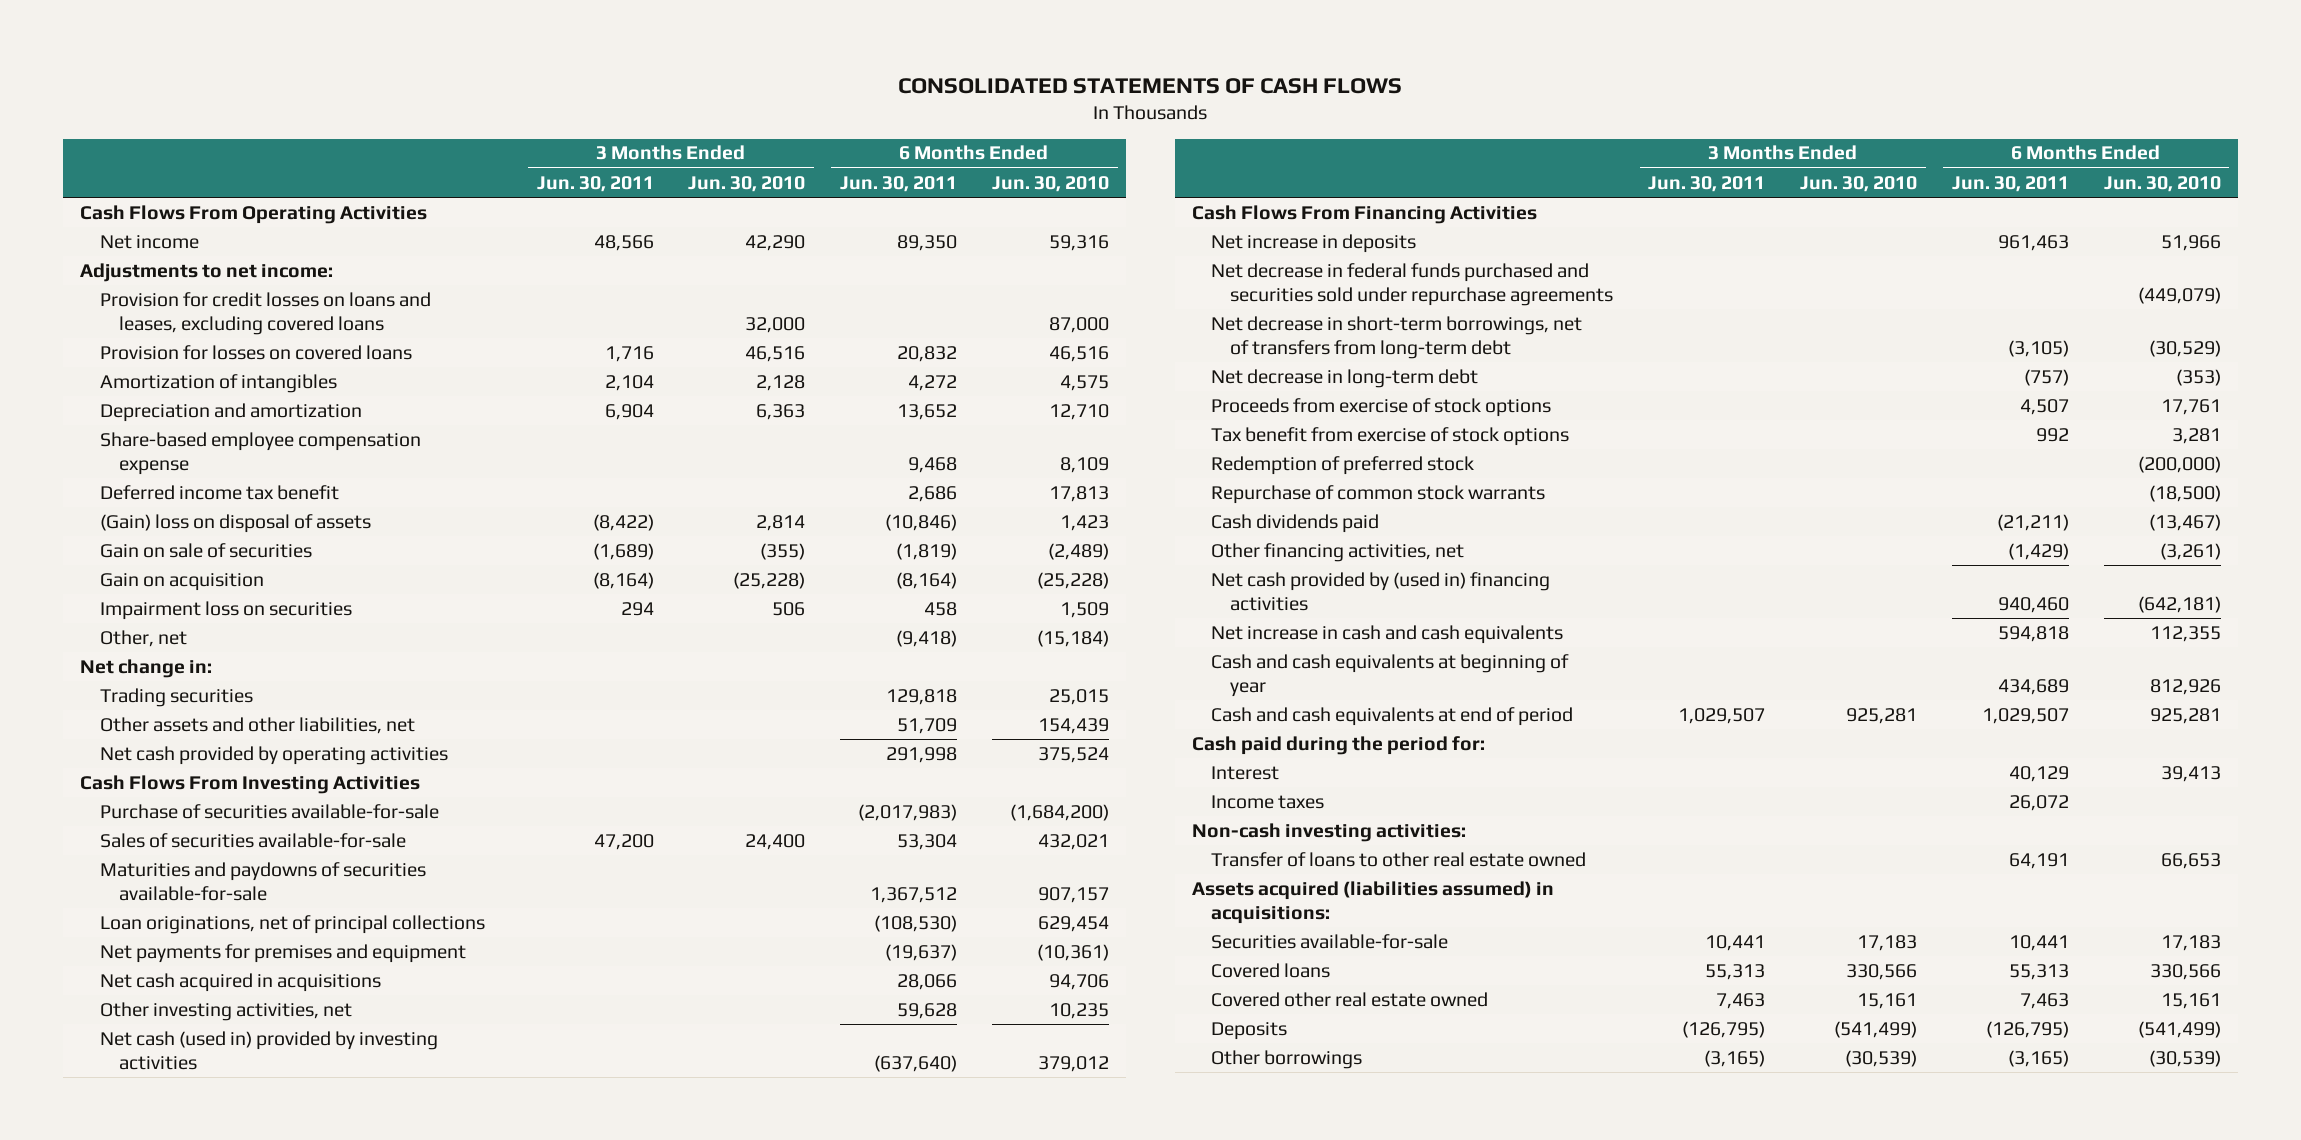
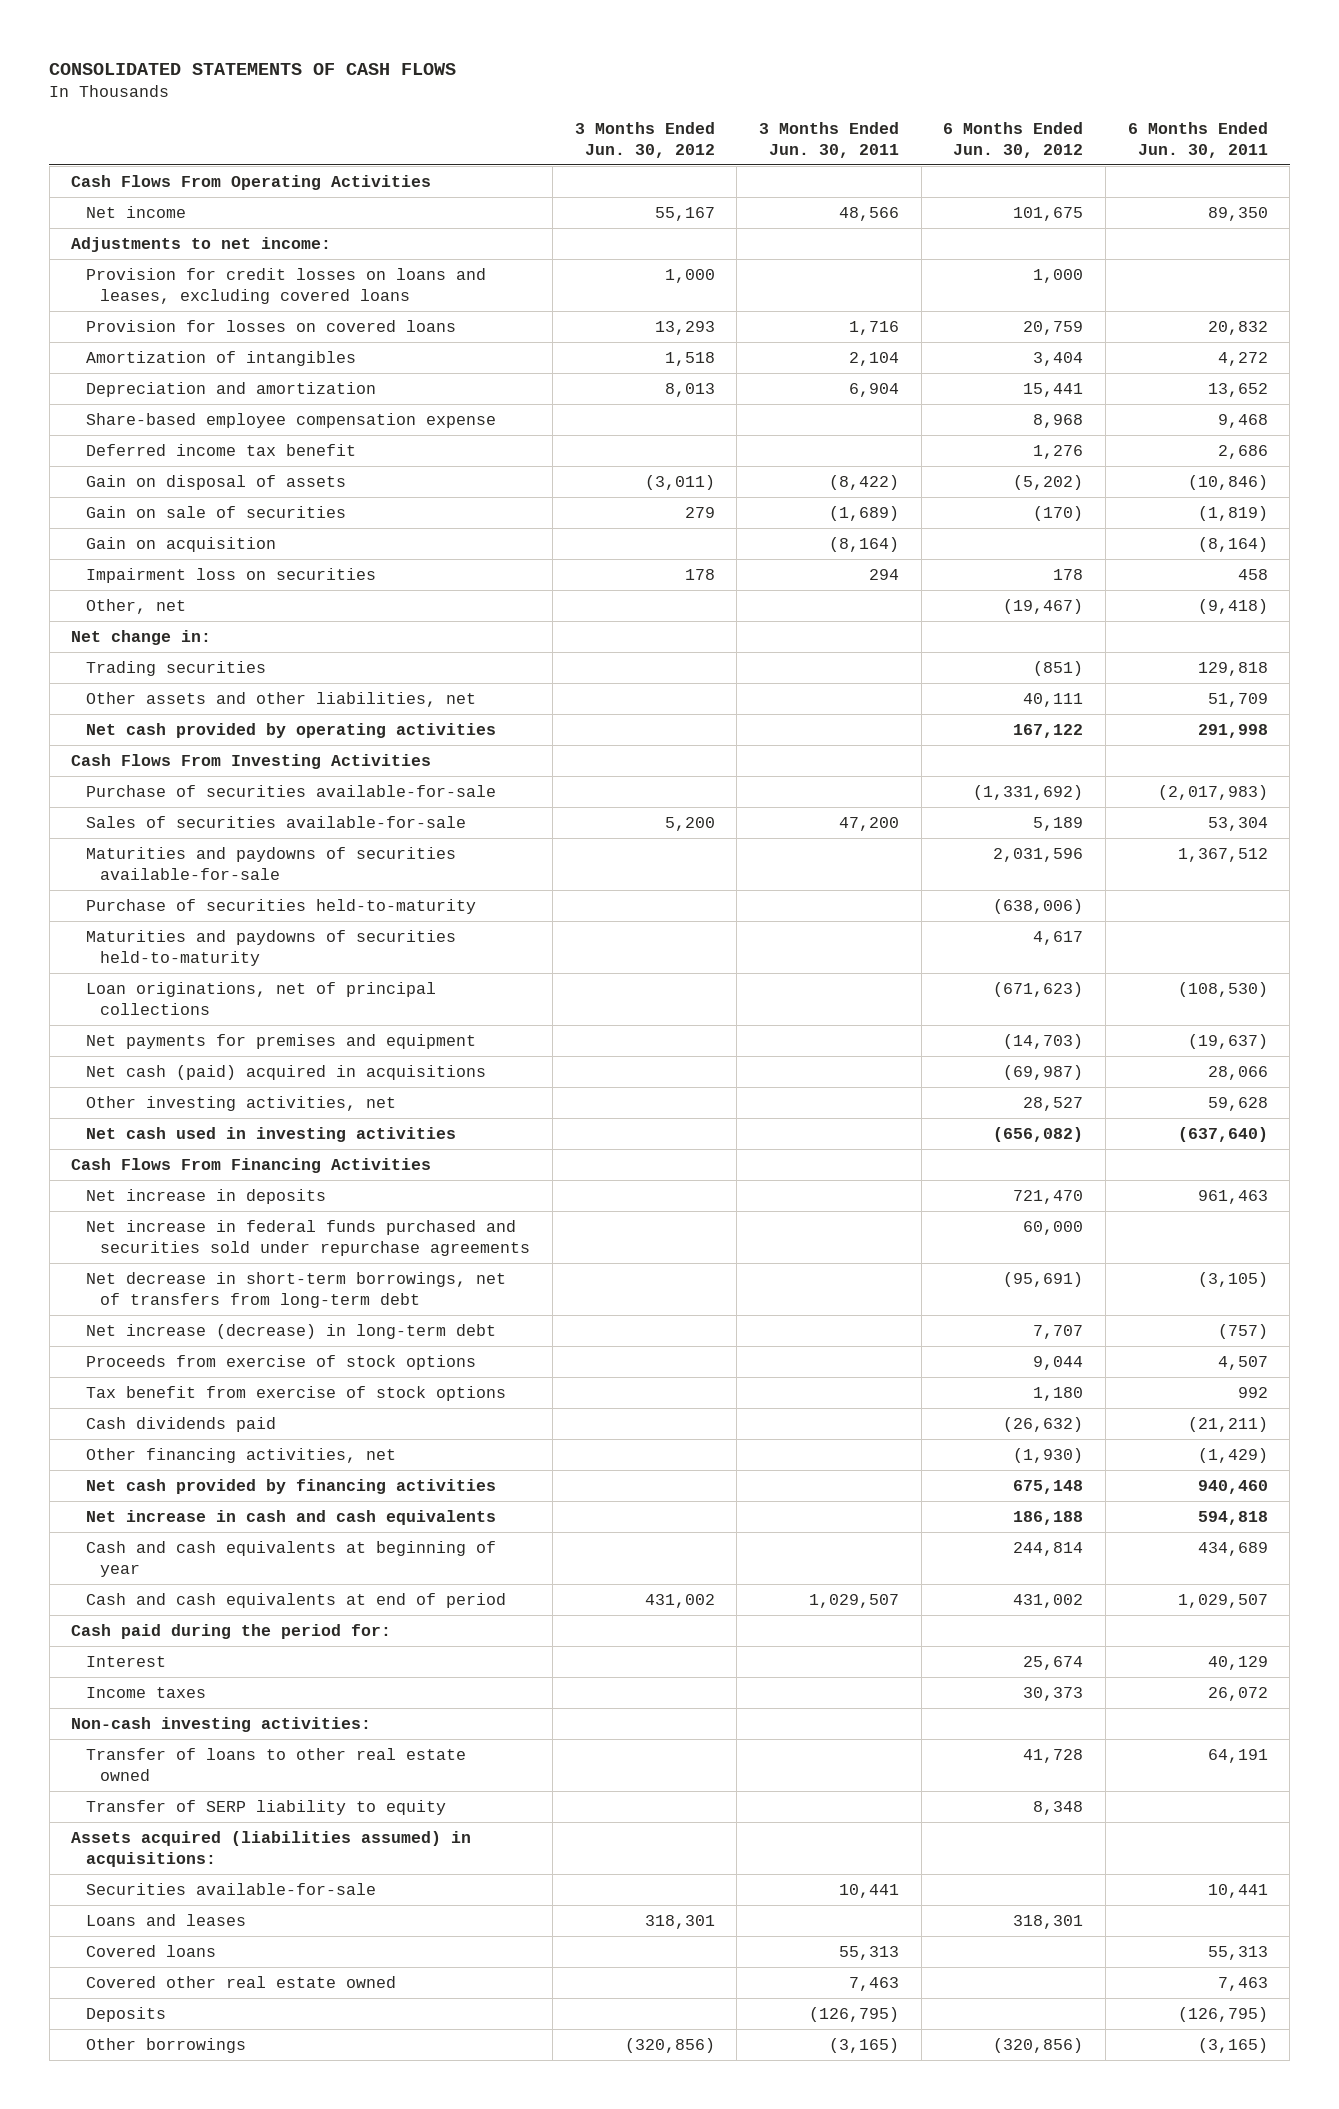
[688,175,806,192] Jun. 30, 2010 -> none
[991,175,1109,192] Jun. 30, 2010 -> none
none -> [574,121,715,158] 3 Months Ended Jun. 30, 2012
none -> [943,121,1084,158] 6 Months Ended Jun. 30, 2012
[99,513,371,533] (Gain) loss on disposal of assets -> [85,474,346,490] Gain on disposal of assets
none -> [85,898,476,914] Purchase of securities held-to-maturity
none -> [85,929,456,966] Maturities and paydowns of securities held-to-maturity
[99,972,381,992] Net cash acquired in acquisitions -> [85,1064,486,1080] Net cash (paid) acquired in acquisitions
[99,1030,438,1070] Net cash (used in) provided by investing activities -> [85,1126,456,1142] Net cash used in investing activities
[1211,262,1614,306] Net decrease in federal funds purchased and securities sold under repurchase agreements -> [85,1219,531,1256] Net increase in federal funds purchased and securities sold under repurchase agreements
[1211,368,1479,388] Net decrease in long-term debt -> [85,1323,496,1339] Net increase (decrease) in long-term debt
[1211,455,1475,475] Redemption of preferred stock -> none
[1211,484,1546,504] Repurchase of common stock warrants -> none
[1211,571,1551,611] Net cash provided by (used in) financing activities -> [85,1478,496,1494] Net cash provided by financing activities
none -> [85,1799,446,1815] Transfer of SERP liability to equity
none -> [85,1913,246,1926] Loans and leases

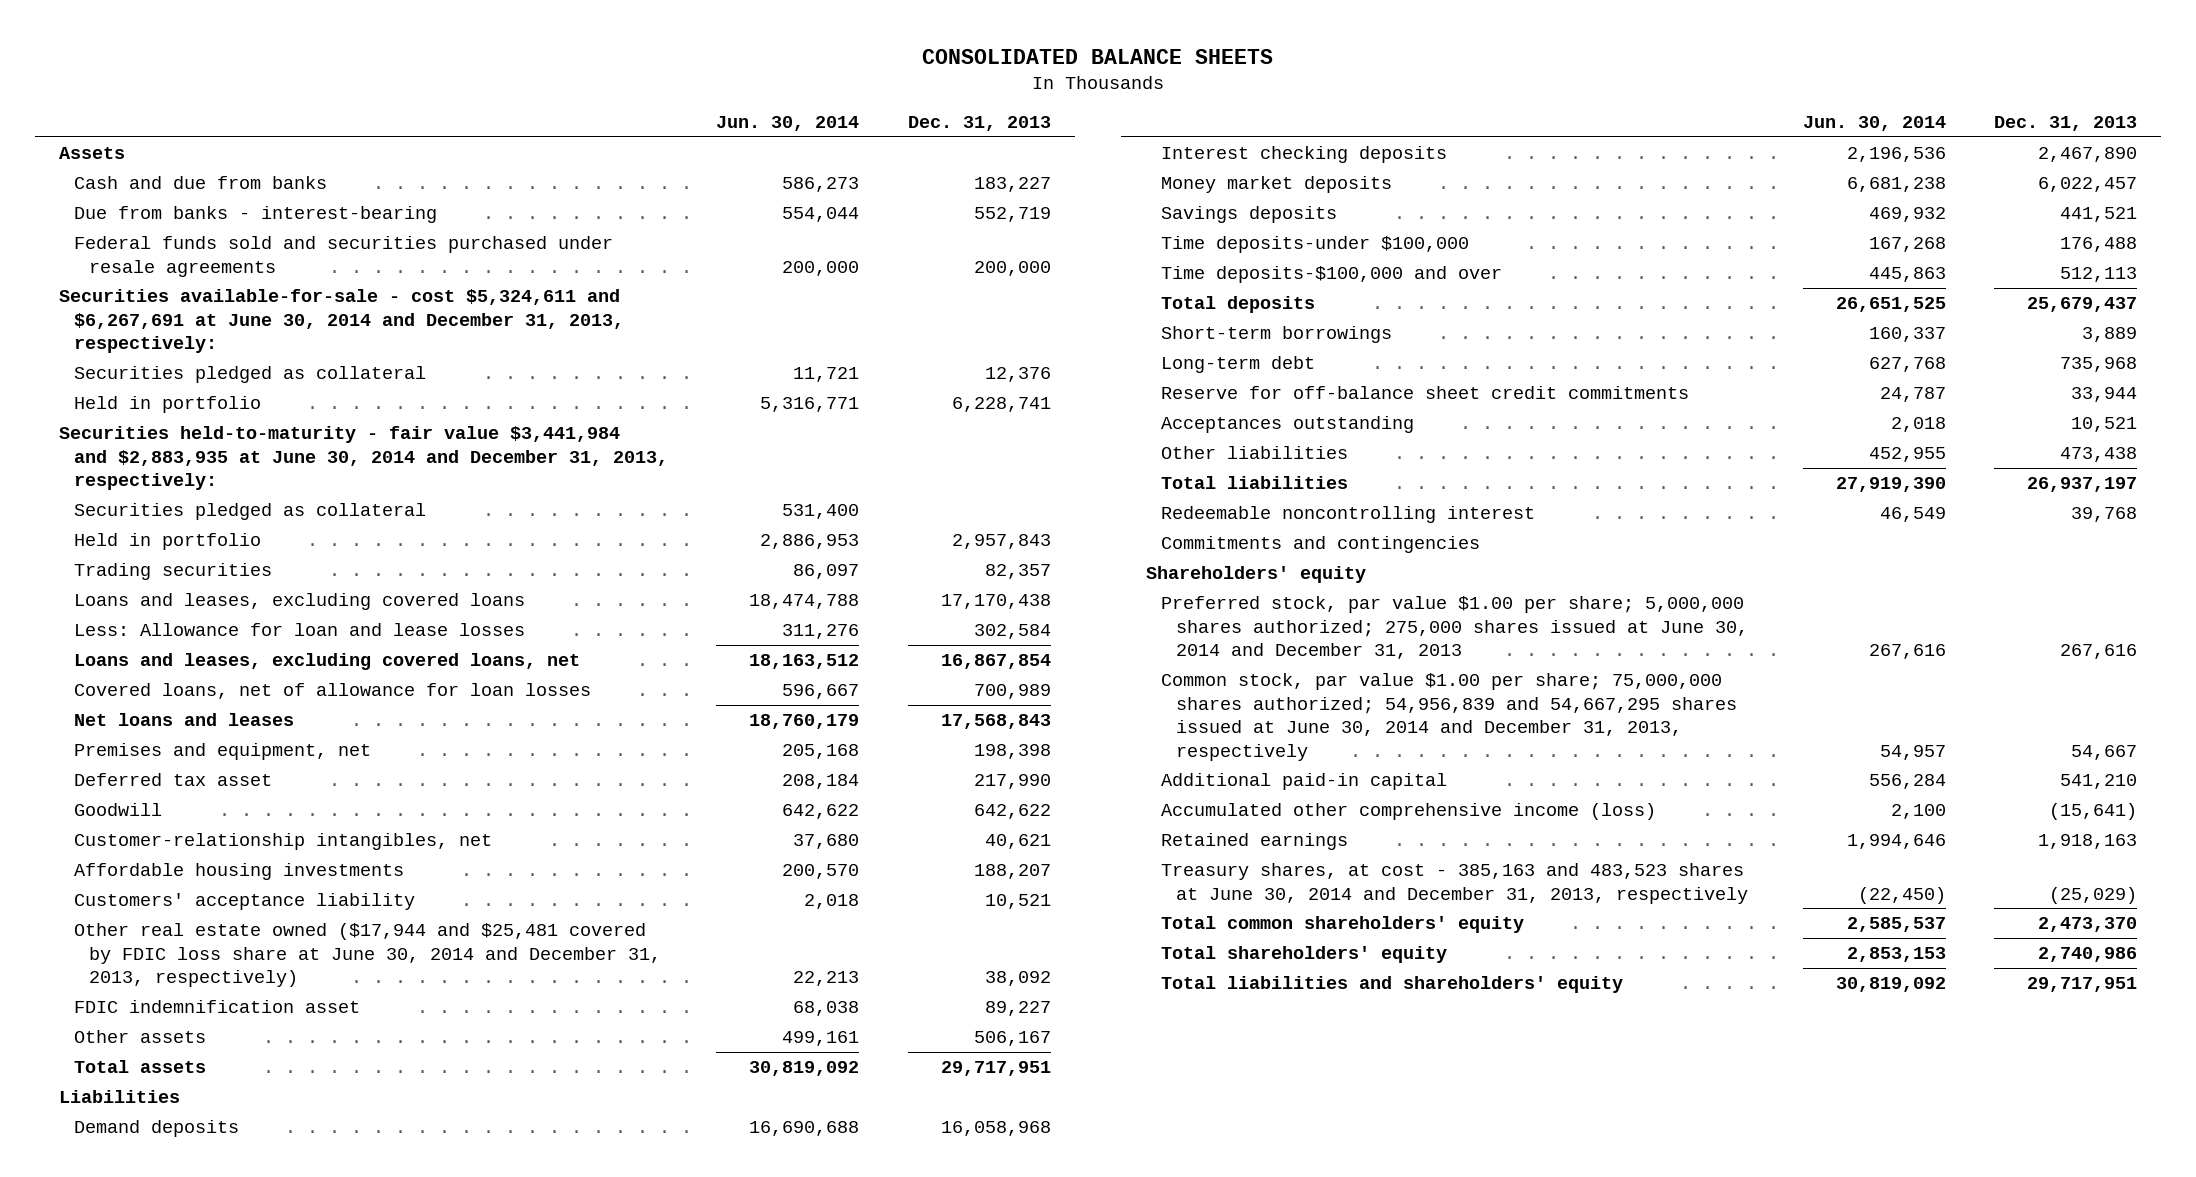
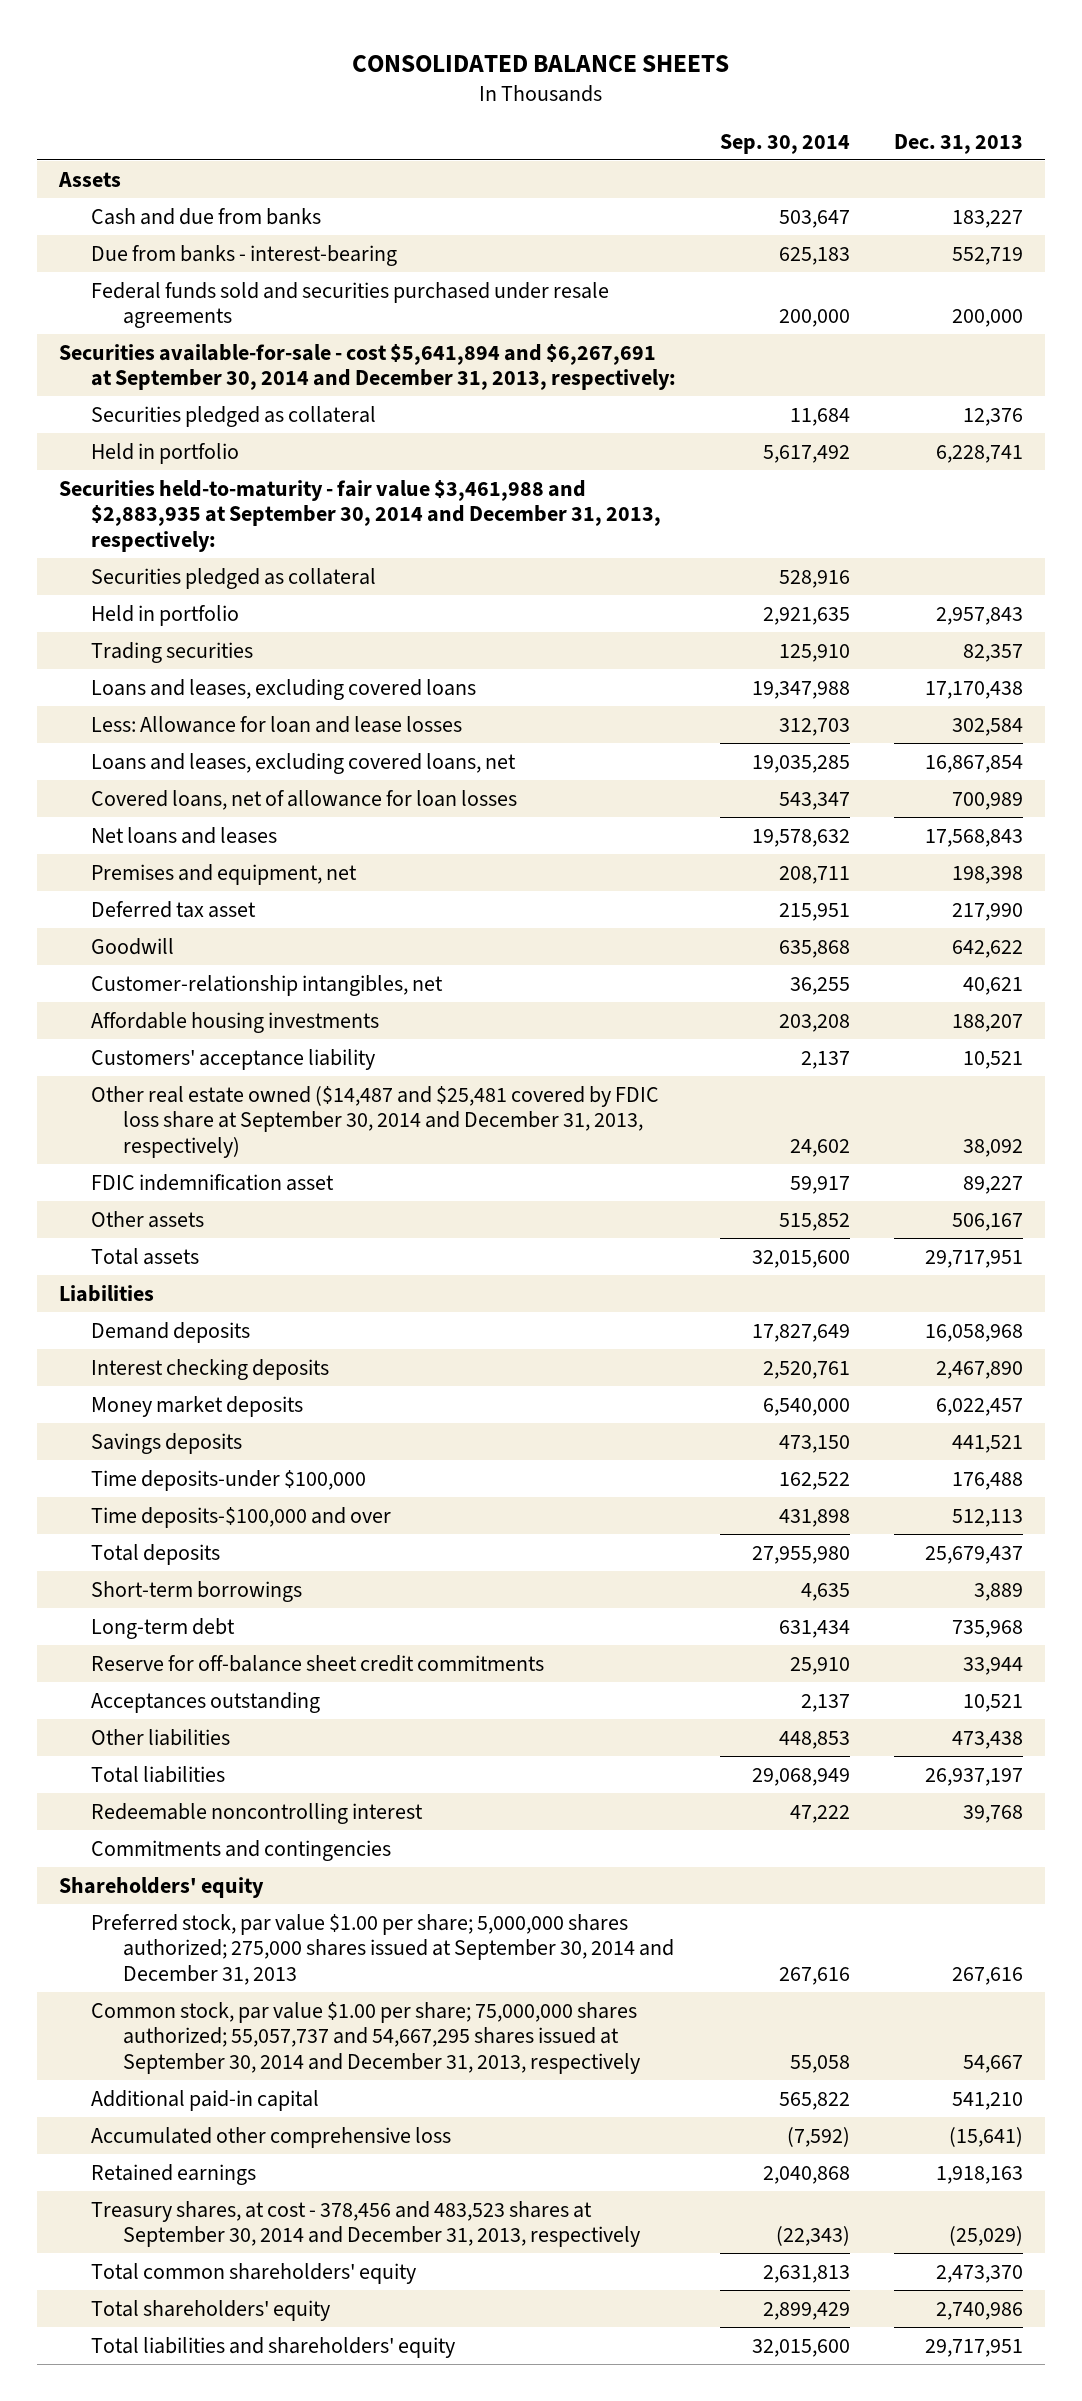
[716,116,860,132] Jun. 30, 2014 -> none
none -> [719,133,850,154] Sep. 30, 2014
[58,288,624,354] Securities available-for-sale - cost $5,324,611 and $6,267,691 at June 30, 2014 and December 31, 2013, respectively: -> [59,343,677,391] Securities available-for-sale - cost $5,641,894 and $6,267,691 at September 30, 2014 and December 31, 2013, respectively:
[58,425,668,491] Securities held-to-maturity - fair value $3,441,984 and $2,883,935 at June 30, 2014 and December 31, 2013, respectively: -> [59,479,662,552] Securities held-to-maturity - fair value $3,461,988 and $2,883,935 at September 30, 2014 and December 31, 2013, respectively:
[73,922,662,988] Other real estate owned ($17,944 and $25,481 covered by FDIC loss share at June 30, 2014 and December 31, 2013, respectively) -> [91,1085,660,1158] Other real estate owned ($14,487 and $25,481 covered by FDIC loss share at September 30, 2014 and December 31, 2013, respectively)
[1160,595,1748,660] Preferred stock, par value $1.00 per share; 5,000,000 shares authorized; 275,000 shares issued at June 30, 2014 and December 31, 2013 -> [91,1913,674,1985] Preferred stock, par value $1.00 per share; 5,000,000 shares authorized; 275,000 shares issued at September 30, 2014 and December 31, 2013
[1160,672,1737,761] Common stock, par value $1.00 per share; 75,000,000 shares authorized; 54,956,839 and 54,667,295 shares issued at June 30, 2014 and December 31, 2013, respectively -> [91,2001,640,2074] Common stock, par value $1.00 per share; 75,000,000 shares authorized; 55,057,737 and 54,667,295 shares issued at September 30, 2014 and December 31, 2013, respectively
[1160,802,1656,820] Accumulated other comprehensive income (loss) -> [91,2126,452,2148] Accumulated other comprehensive loss
[1160,862,1748,904] Treasury shares, at cost - 385,163 and 483,523 shares at June 30, 2014 and December 31, 2013, respectively -> [91,2200,640,2248] Treasury shares, at cost - 378,456 and 483,523 shares at September 30, 2014 and December 31, 2013, respectively

